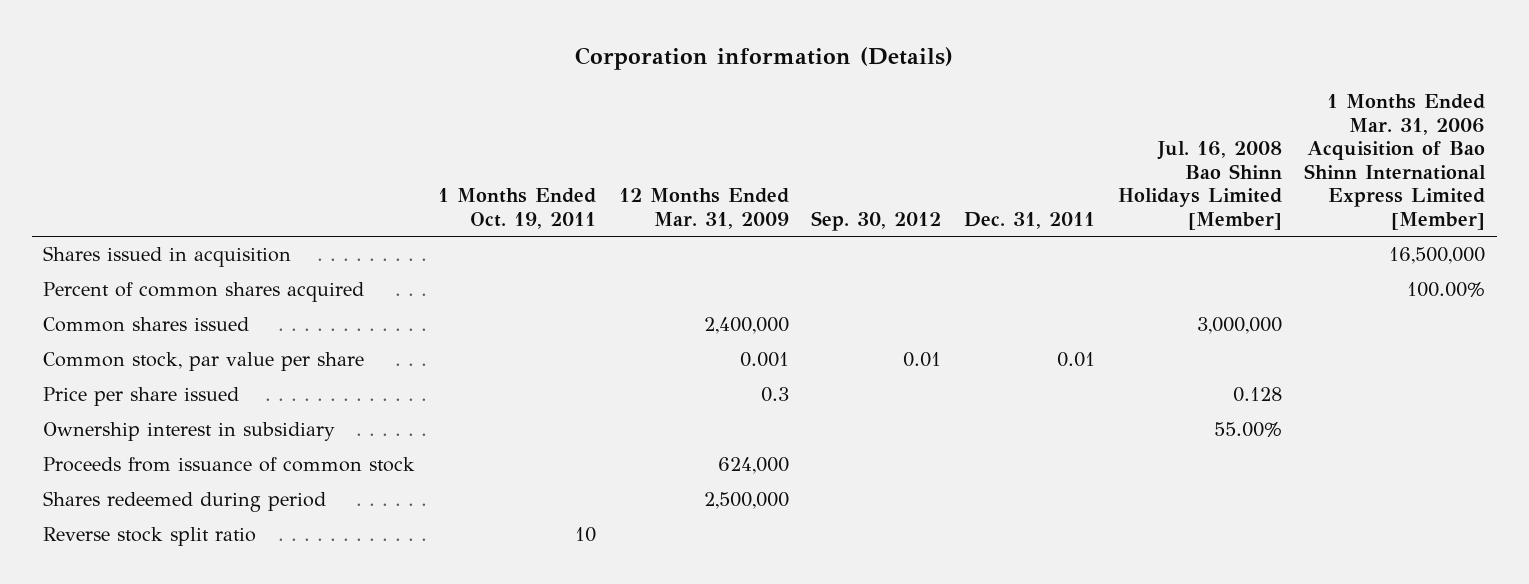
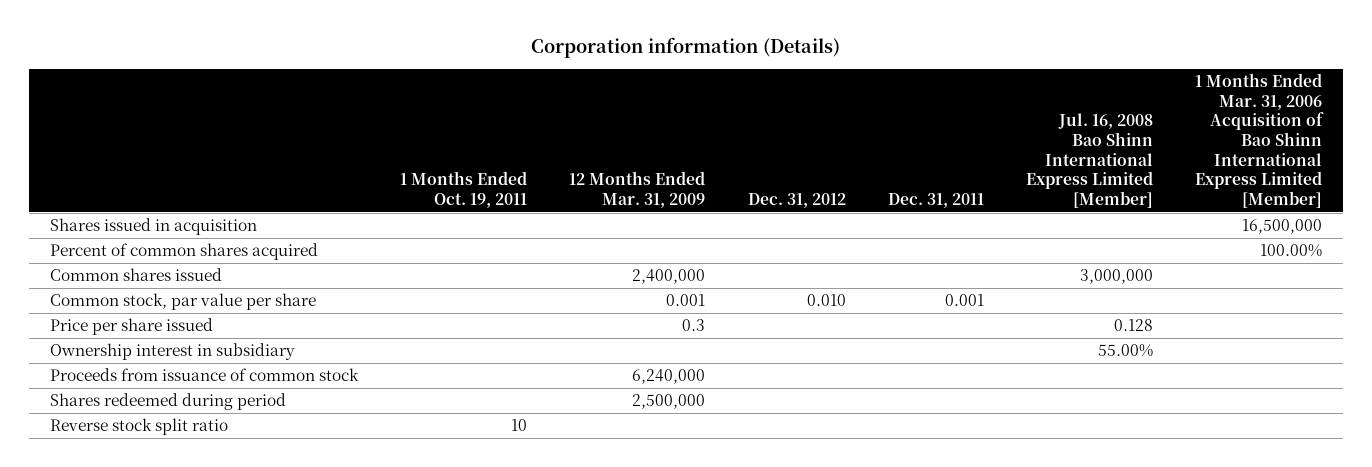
[811,210,942,231] Sep. 30, 2012 -> none
[1117,141,1282,230] Jul. 16, 2008 Bao Shinn Holidays Limited [Member] -> none
none -> [747,192,846,208] Dec. 31, 2012
none -> [1026,113,1154,208] Jul. 16, 2008 Bao Shinn International Express Limited [Member]
[1057,352,1096,368] 0.01 -> [944,294,984,307] 0.001
[717,457,789,475] 624,000 -> [632,369,706,385] 6,240,000

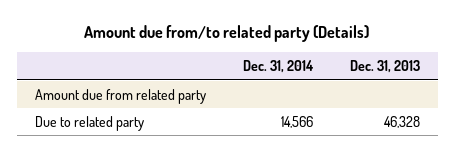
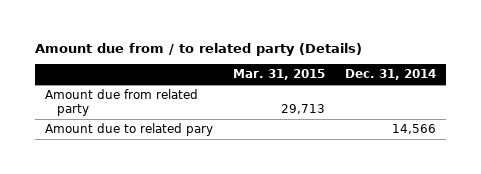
[84,25,370,43] Amount due from/to related party (Details) -> [35,42,363,56] Amount due from / to related party (Details)
[349,60,420,74] Dec. 31, 2013 -> none
none -> [233,69,326,81] Mar. 31, 2015
[34,115,144,131] Due to related party -> [45,123,214,137] Amount due to related pary

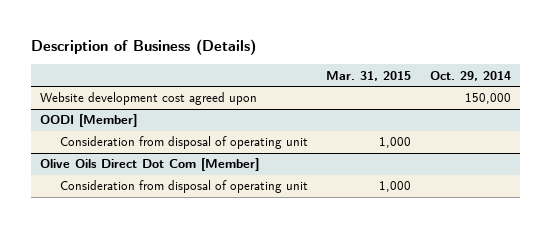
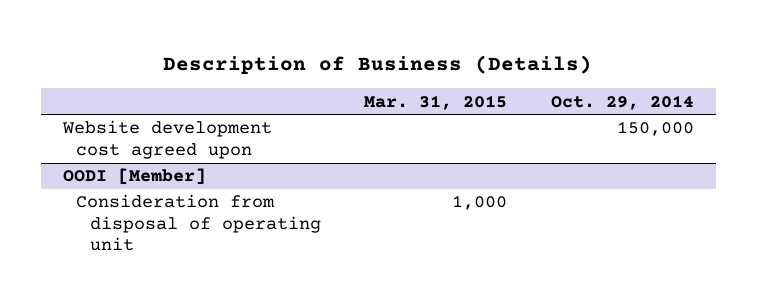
[39,158,259,172] Olive Oils Direct Dot Com [Member] -> none
[59,180,308,194] Consideration from disposal of operating unit -> none

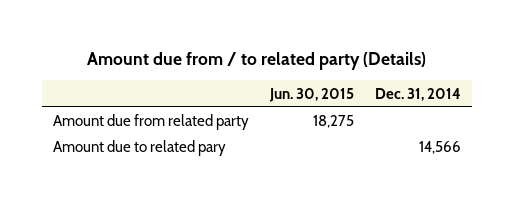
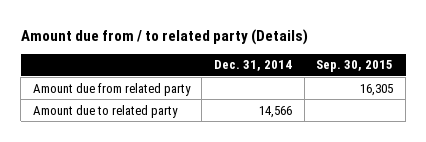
[268,87,354,102] Jun. 30, 2015 -> none
none -> [316,60,394,73] Sep. 30, 2015
[52,140,226,157] Amount due to related pary -> [32,104,178,118] Amount due to related party

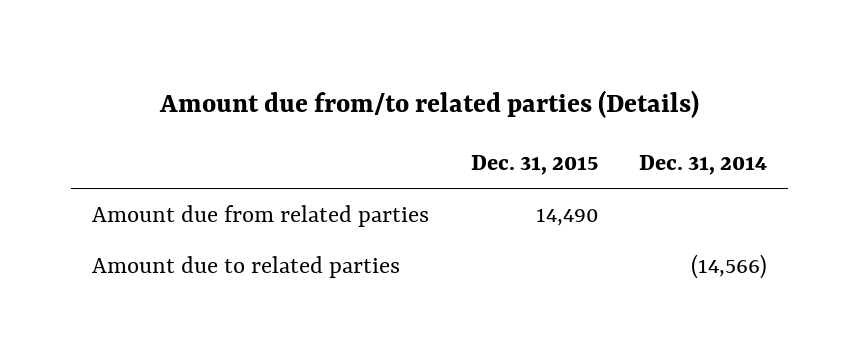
[20,28,308,45] Amount due from / to related party (Details) -> [158,89,699,118] Amount due from/to related parties (Details)
[316,60,394,73] Sep. 30, 2015 -> none
none -> [470,155,598,176] Dec. 31, 2015
[32,82,191,96] Amount due from related party -> [92,204,430,227] Amount due from related parties
[32,104,178,118] Amount due to related party -> [92,255,401,278] Amount due to related parties
[259,105,293,118] 14,566 -> [691,253,768,279] (14,566)

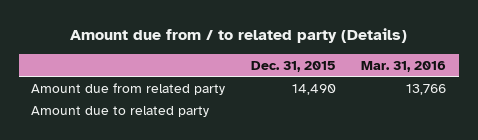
[158,89,699,118] Amount due from/to related parties (Details) -> [69,28,407,44] Amount due from / to related party (Details)
[639,155,768,176] Dec. 31, 2014 -> none
none -> [361,61,447,73] Mar. 31, 2016
[92,204,430,227] Amount due from related parties -> [31,82,226,95] Amount due from related party
[92,255,401,278] Amount due to related parties -> [31,105,210,117] Amount due to related party

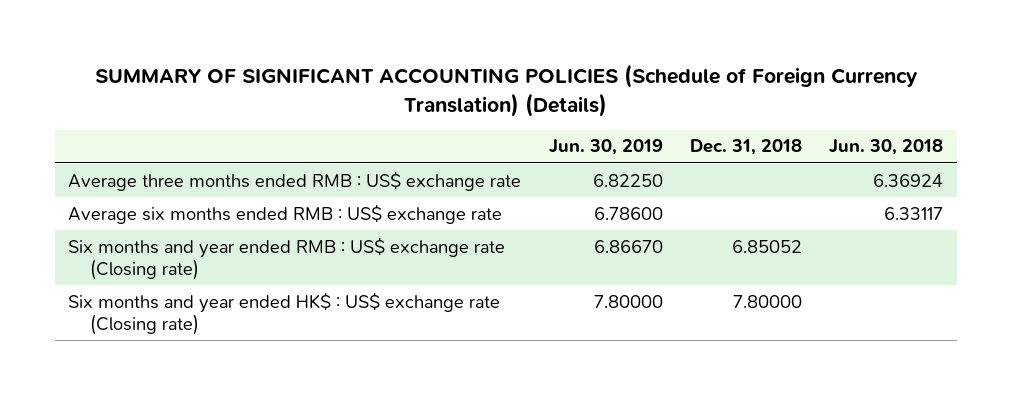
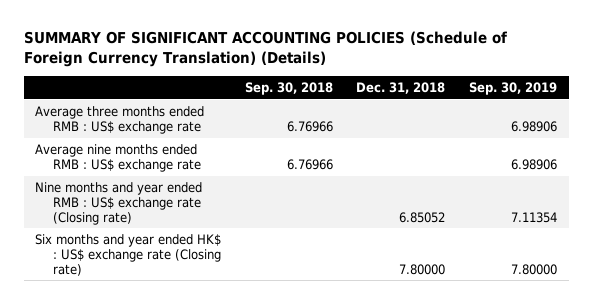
[548,139,663,156] Jun. 30, 2019 -> none
[829,139,944,156] Jun. 30, 2018 -> none
none -> [244,82,333,96] Sep. 30, 2018
none -> [468,82,557,96] Sep. 30, 2019
[68,203,503,224] Average six months ended RMB : US$ exchange rate -> [35,144,202,172] Average nine months ended RMB : US$ exchange rate
[68,236,506,281] Six months and year ended RMB : US$ exchange rate (Closing rate) -> [35,182,203,225] Nine months and year ended RMB : US$ exchange rate (Closing rate)

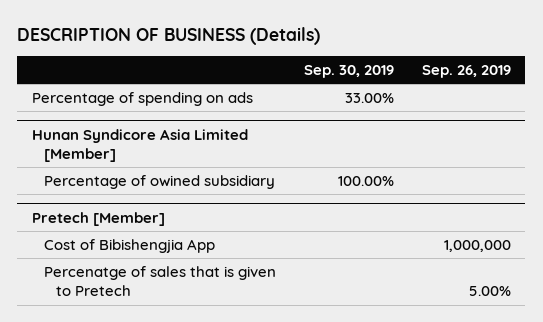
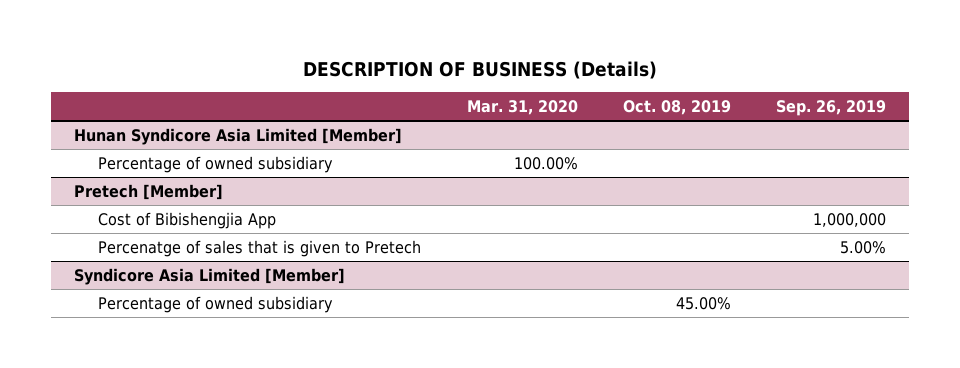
[303,65,394,79] Sep. 30, 2019 -> none
none -> [466,100,578,116] Mar. 31, 2020
none -> [622,100,731,116] Oct. 08, 2019
[31,92,253,107] Percentage of spending on ads -> none
[43,175,275,190] Percentage of owined subsidiary -> [98,155,334,173] Percentage of owned subsidiary
none -> [73,267,345,285] Syndicore Asia Limited [Member]
none -> [98,295,334,313] Percentage of owned subsidiary

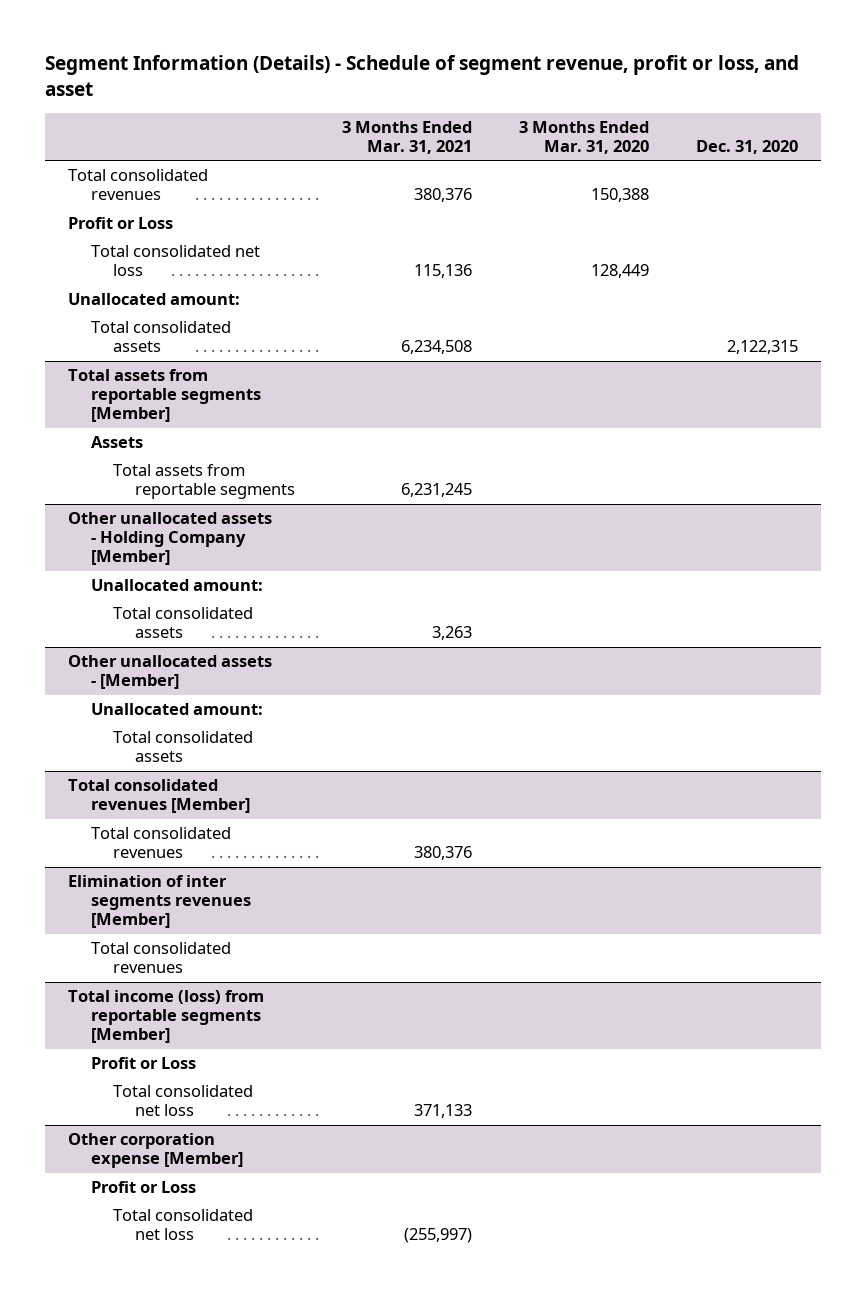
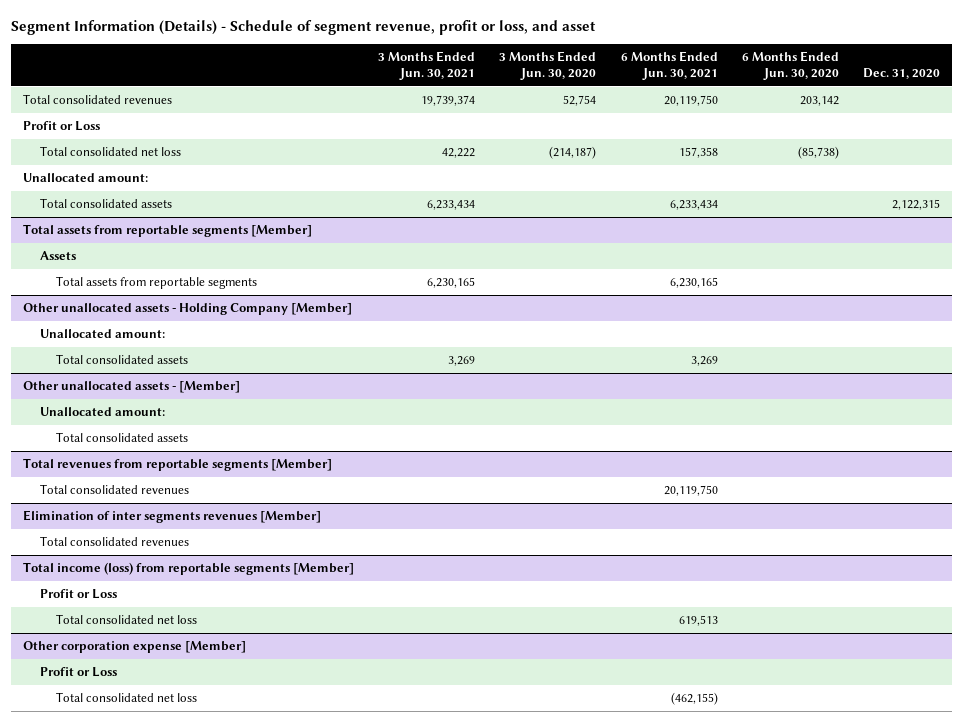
[342,120,473,154] 3 Months Ended Mar. 31, 2021 -> none
[518,120,649,154] 3 Months Ended Mar. 31, 2020 -> none
none -> [378,51,476,81] 3 Months Ended Jun. 30, 2021
none -> [499,51,597,81] 3 Months Ended Jun. 30, 2020
none -> [620,51,718,81] 6 Months Ended Jun. 30, 2021
none -> [741,51,839,81] 6 Months Ended Jun. 30, 2020
[68,779,250,814] Total consolidated revenues [Member] -> [23,458,333,472] Total revenues from reportable segments [Member]

